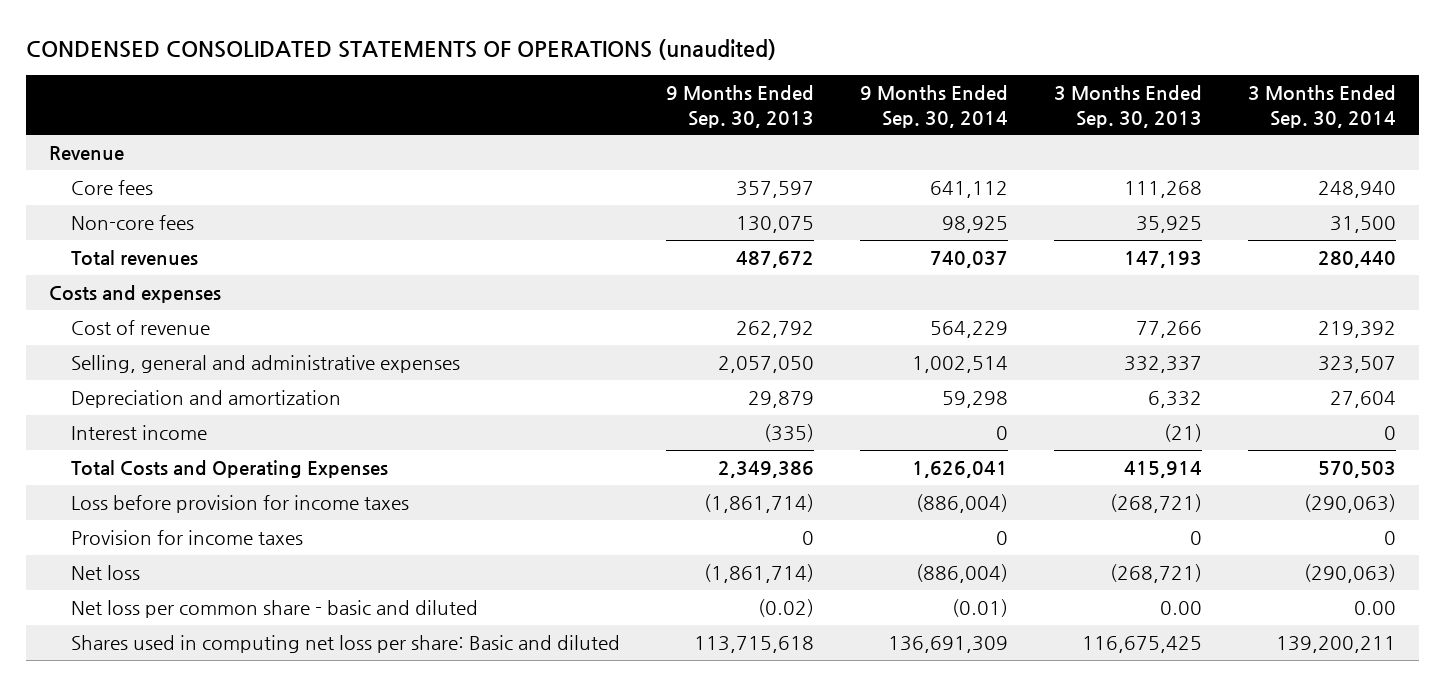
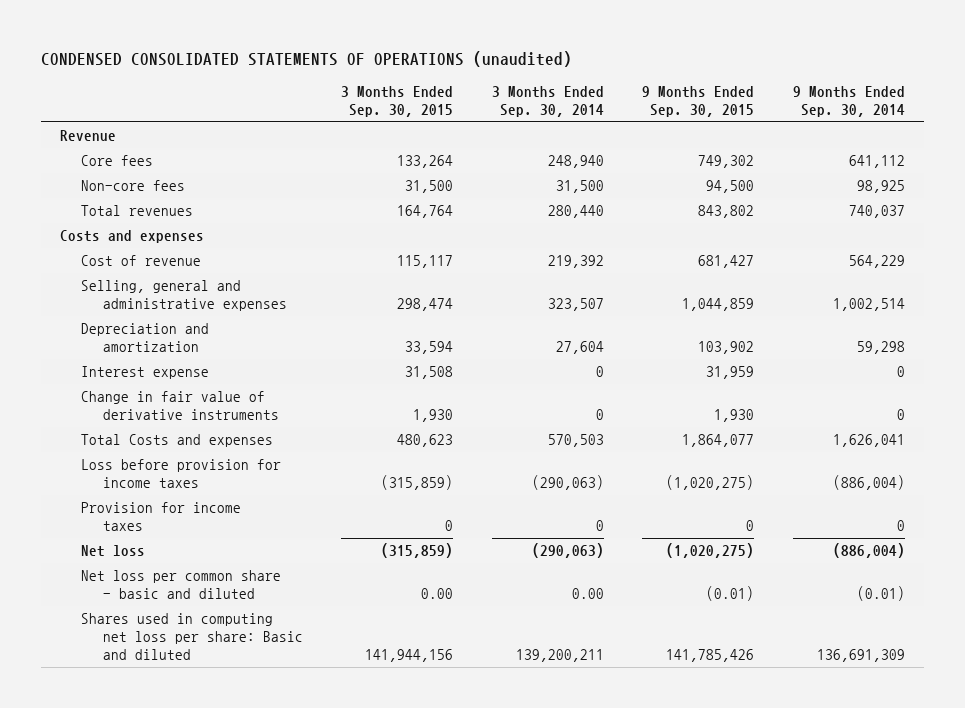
[666,84,815,128] 9 Months Ended Sep. 30, 2013 -> none
[1054,84,1203,128] 3 Months Ended Sep. 30, 2013 -> none
none -> [341,85,454,117] 3 Months Ended Sep. 30, 2015
none -> [642,85,755,117] 9 Months Ended Sep. 30, 2015
[71,425,208,441] Interest income -> none
none -> [81,366,210,380] Interest expense
none -> [81,391,279,421] Change in fair value of derivative instruments
[71,460,389,479] Total Costs and Operating Expenses -> [81,434,274,448] Total Costs and expenses

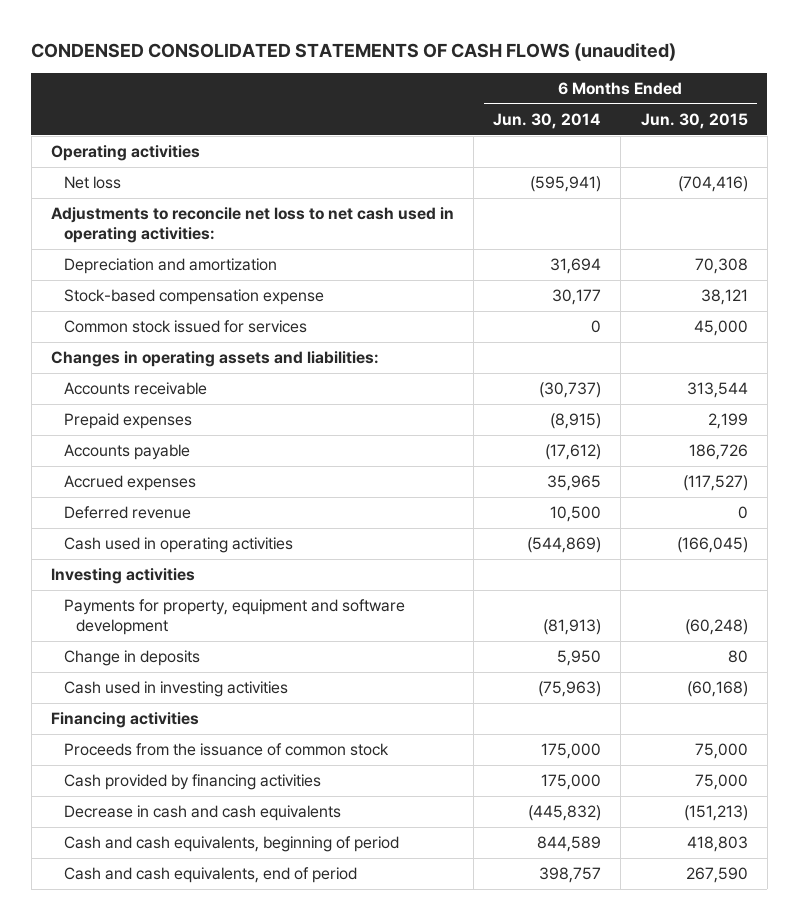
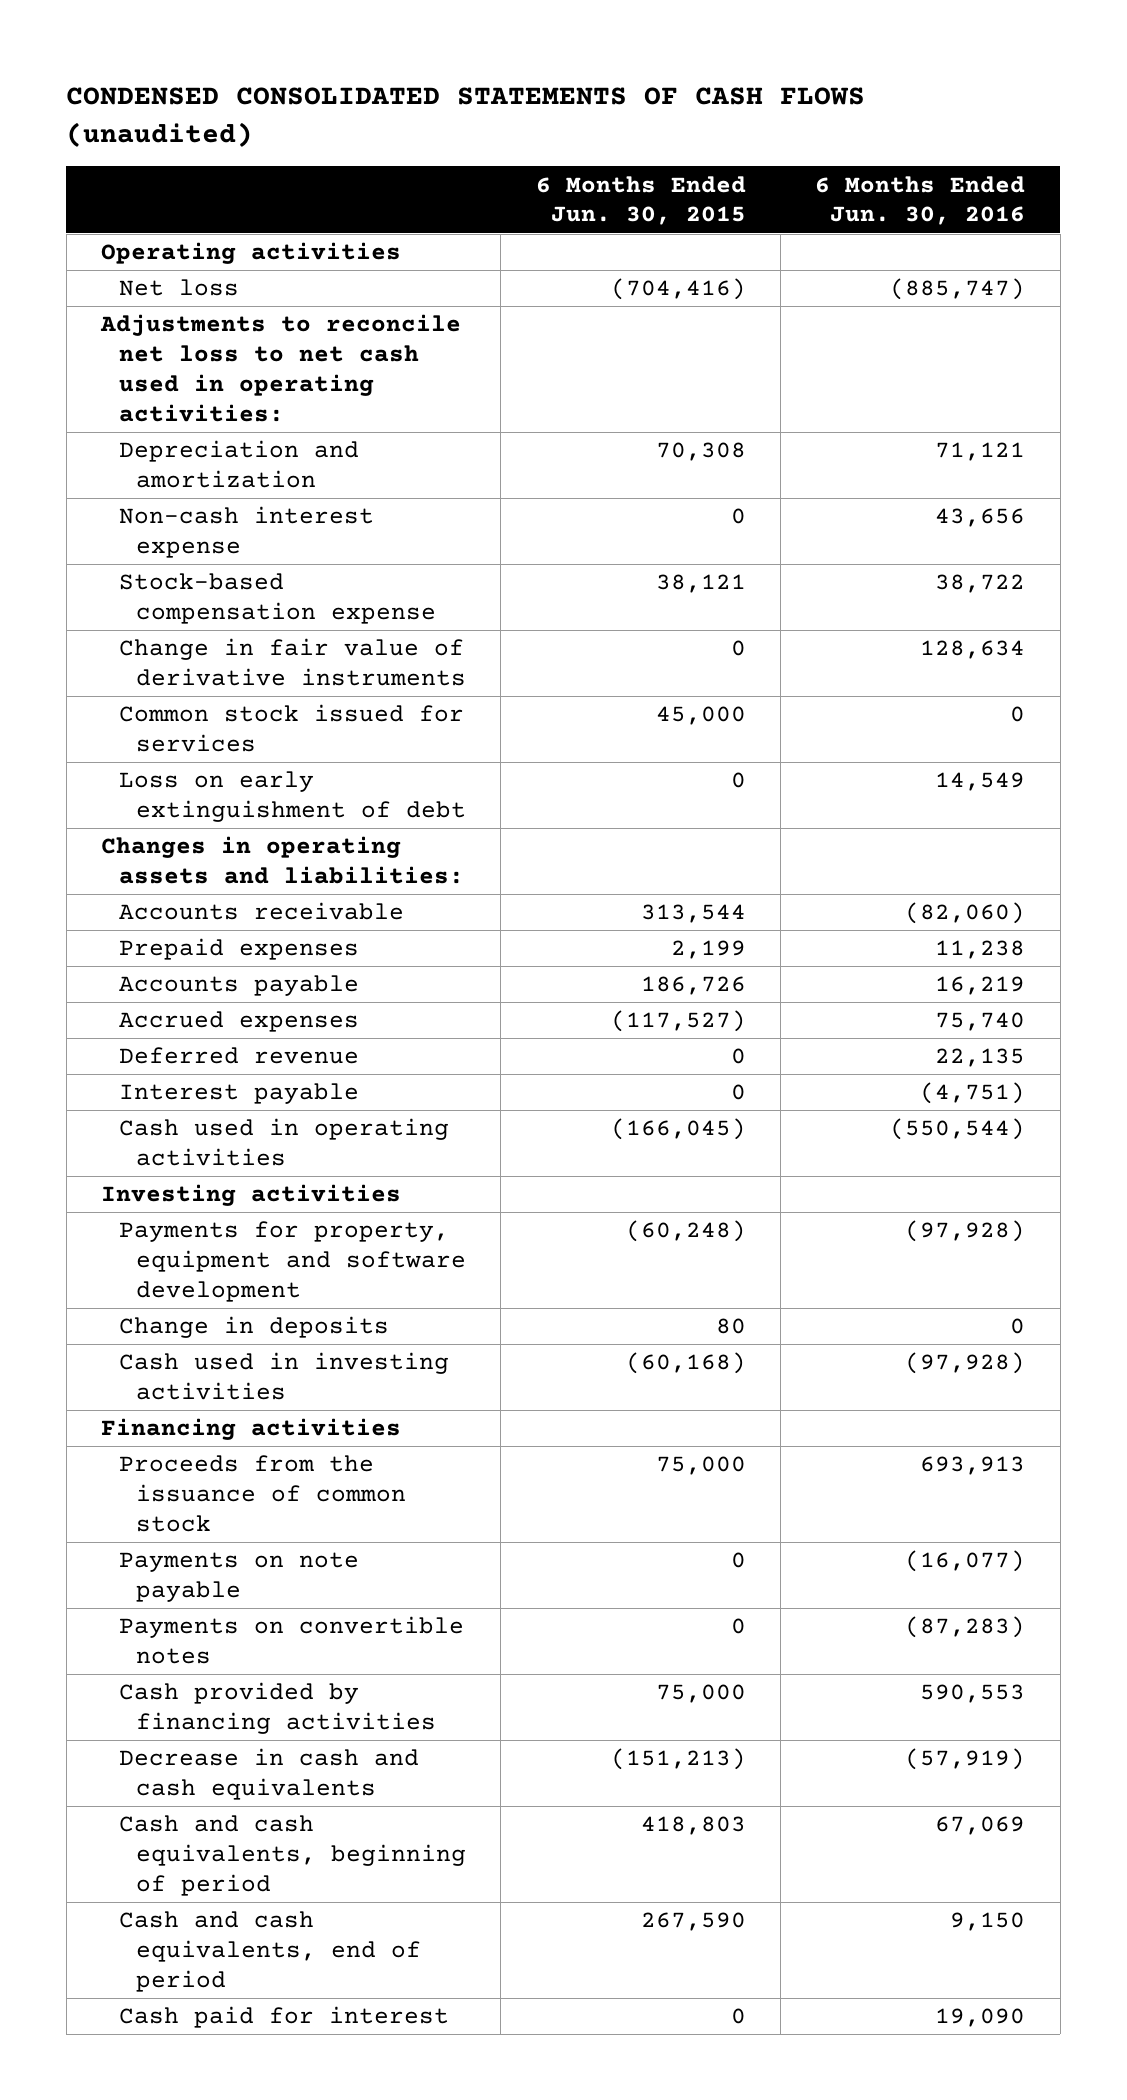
[493,112,602,129] Jun. 30, 2014 -> none
none -> [815,175,1026,226] 6 Months Ended Jun. 30, 2016
none -> [118,506,374,559] Non-cash interest expense
none -> [118,638,467,687] Change in fair value of derivative instruments
none -> [118,771,467,823] Loss on early extinguishment of debt
none -> [118,1083,359,1105] Interest payable
none -> [118,1552,359,1603] Payments on note payable
none -> [118,1616,464,1665] Payments on convertible notes
none -> [118,2006,449,2029] Cash paid for interest

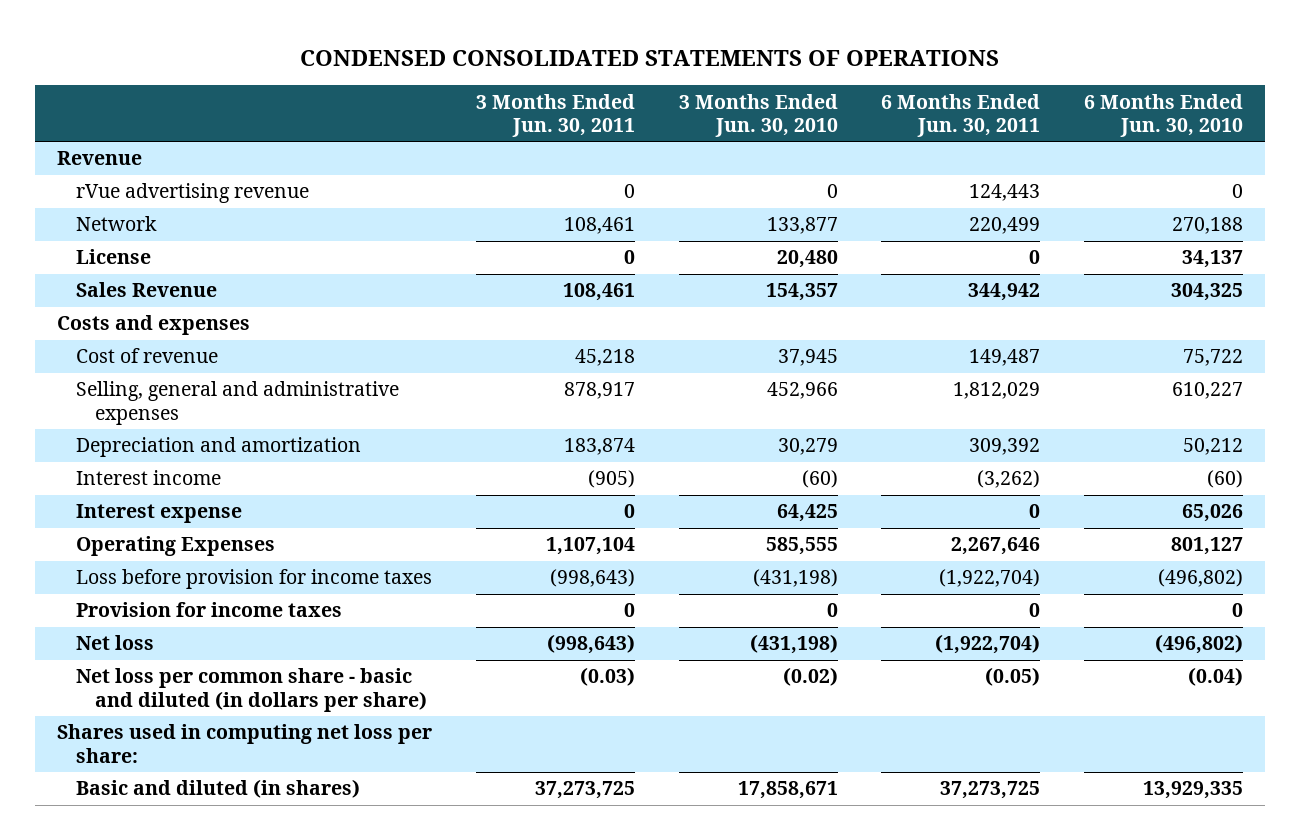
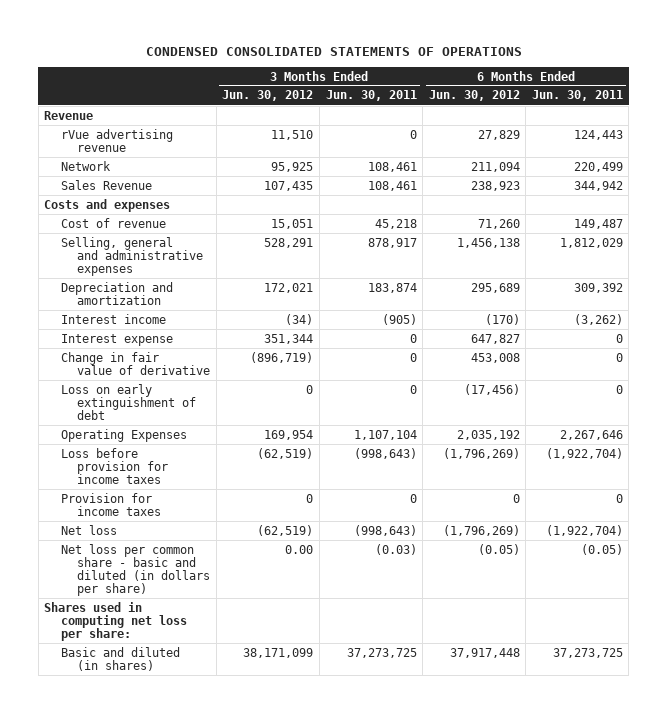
[678,93,838,137] 3 Months Ended Jun. 30, 2010 -> none
[1084,93,1244,137] 6 Months Ended Jun. 30, 2010 -> none
none -> [222,90,314,102] Jun. 30, 2012
none -> [428,90,520,102] Jun. 30, 2012
[76,249,152,265] License -> none
none -> [60,351,211,375] Change in fair value of derivative
none -> [60,383,197,420] Loss on early extinguishment of debt

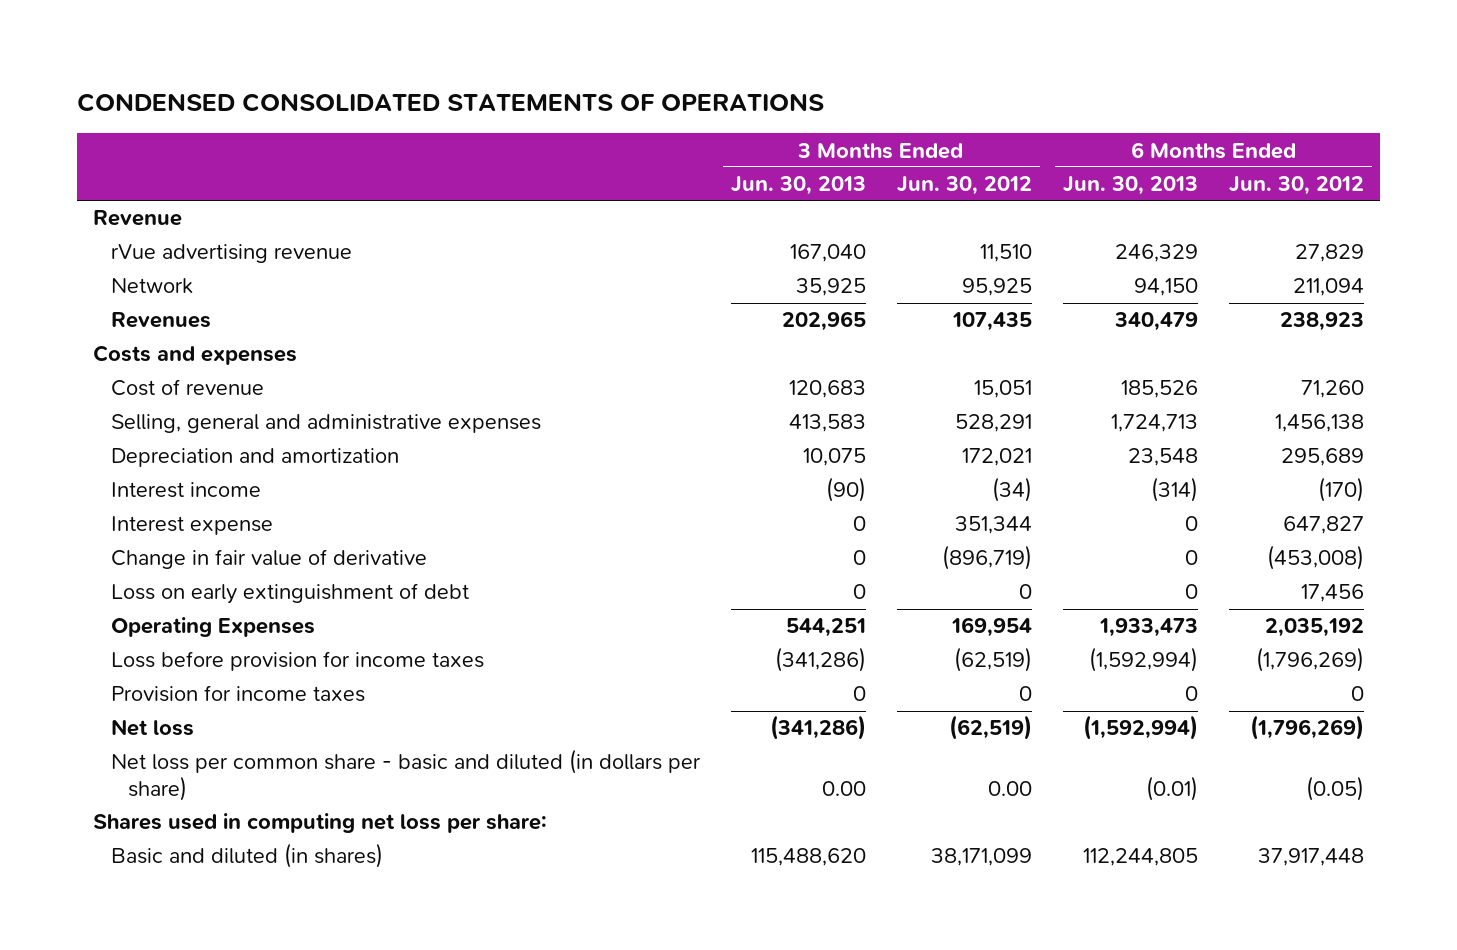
[325,90,417,102] Jun. 30, 2011 -> none
[531,90,623,102] Jun. 30, 2011 -> none
none -> [730,176,866,196] Jun. 30, 2013
none -> [1063,176,1199,196] Jun. 30, 2013
[60,179,152,190] Sales Revenue -> [110,312,211,329] Revenues
[470,352,520,363] 453,008 -> [1267,545,1365,571] (453,008)
[463,383,520,395] (17,456) -> [1301,584,1365,603] 17,456

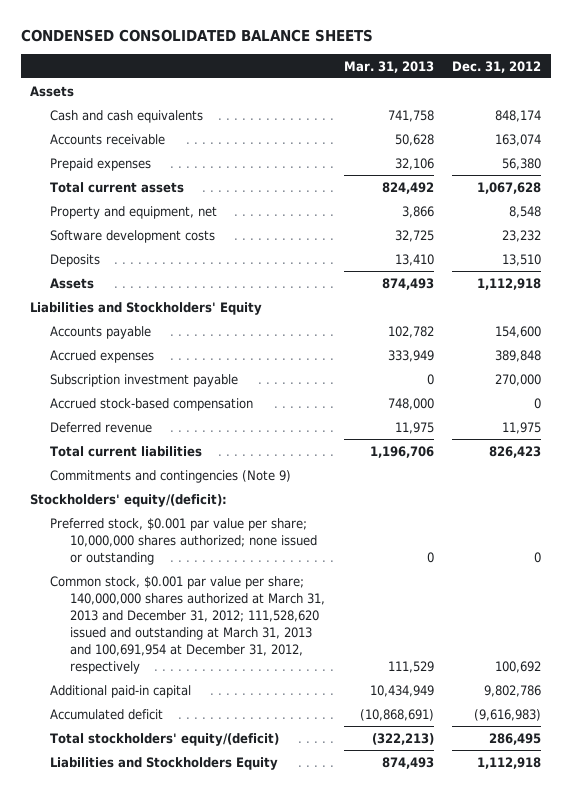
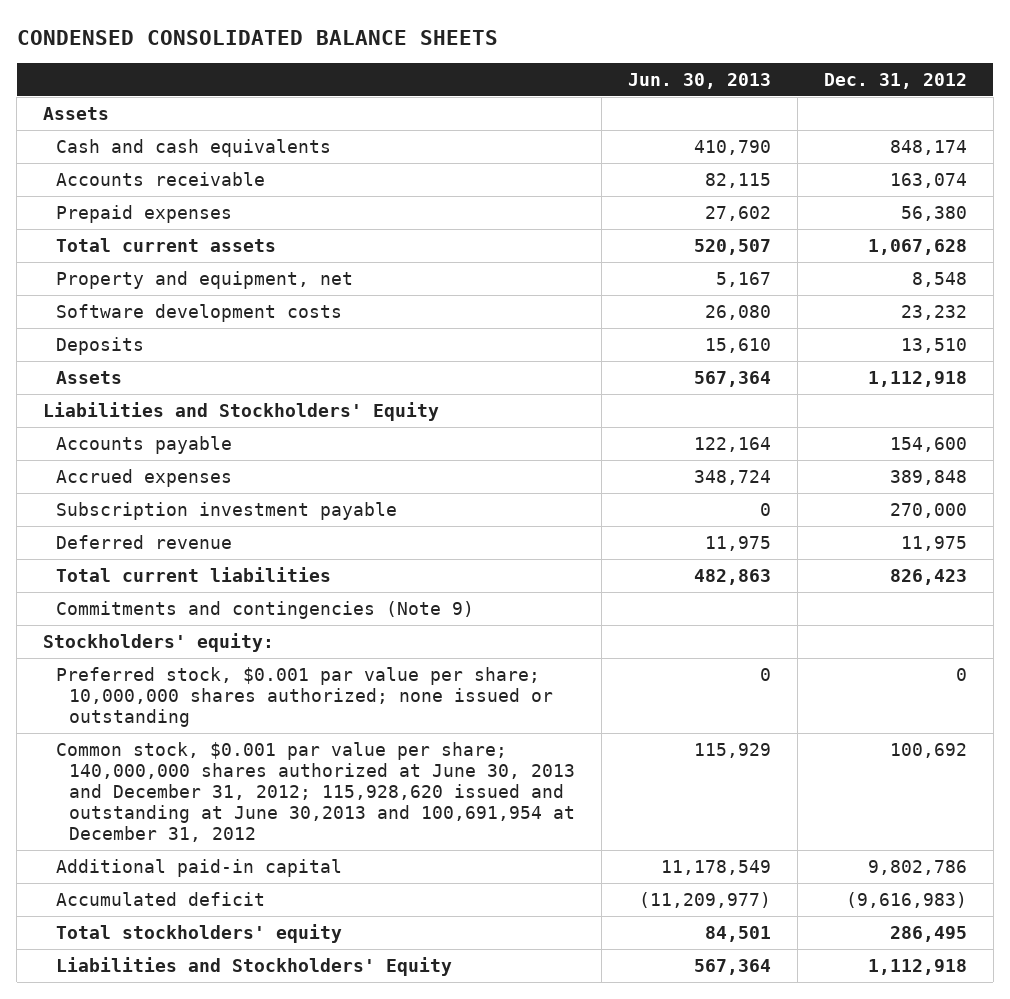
[343,60,434,73] Mar. 31, 2013 -> none
none -> [627,72,771,89] Jun. 30, 2013
[50,397,254,411] Accrued stock-based compensation -> none
[30,493,228,507] Stockholders' equity/(deficit): -> [43,633,275,653] Stockholders' equity:
[50,575,326,674] Common stock, $0.001 par value per share; 140,000,000 shares authorized at March 31, 2013 and December 31, 2012; 111,528,620 issued and outstanding at March 31, 2013 and 100,691,954 at December 31, 2012, respectively -> [55,742,575,843] Common stock, $0.001 par value per share; 140,000,000 shares authorized at June 30, 2013 and December 31, 2012; 115,928,620 issued and outstanding at June 30,2013 and 100,691,954 at December 31, 2012
[50,732,280,746] Total stockholders' equity/(deficit) -> [55,924,342,944] Total stockholders' equity
[50,756,279,770] Liabilities and Stockholders Equity -> [55,957,452,977] Liabilities and Stockholders' Equity

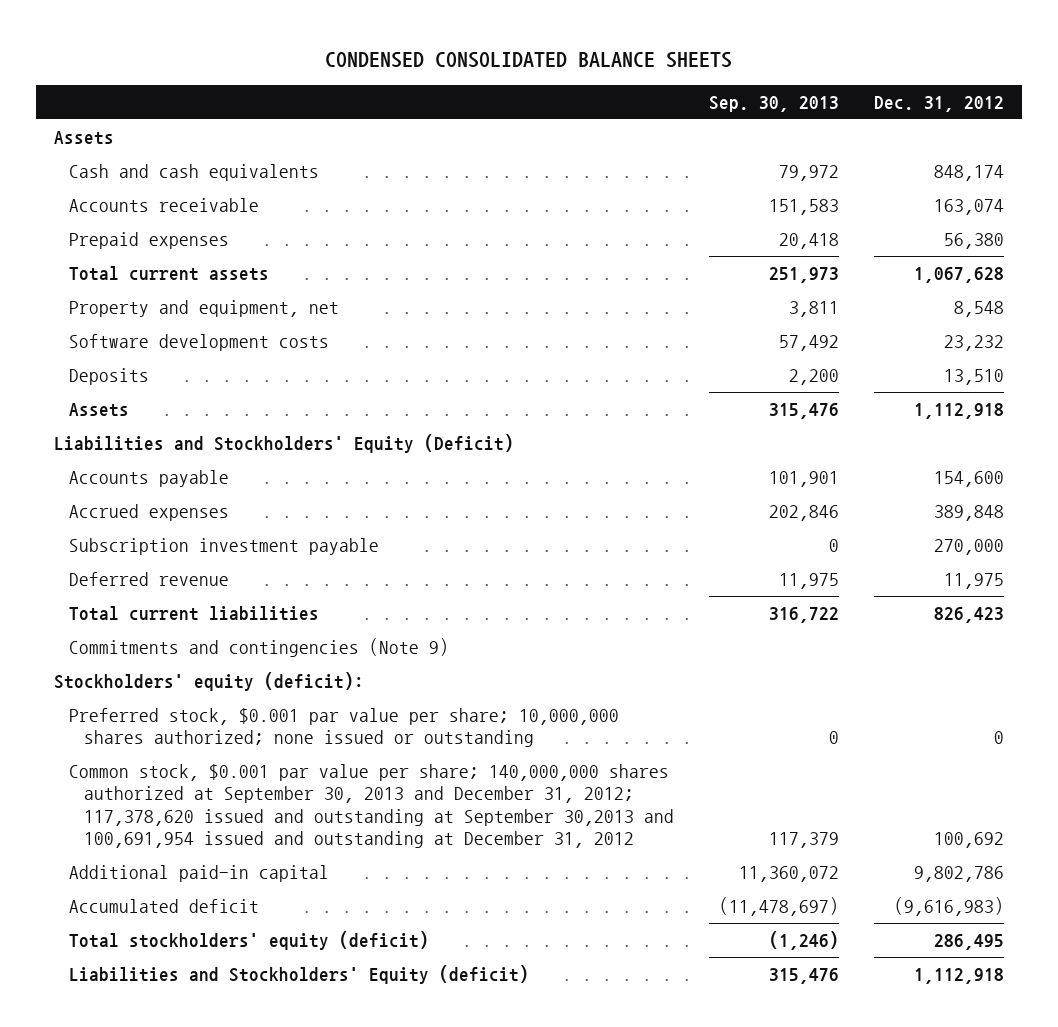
[627,72,771,89] Jun. 30, 2013 -> none
none -> [709,95,840,112] Sep. 30, 2013
[43,402,440,422] Liabilities and Stockholders' Equity -> [53,433,514,453] Liabilities and Stockholders' Equity (Deficit)
[43,633,275,653] Stockholders' equity: -> [53,671,364,691] Stockholders' equity (deficit):
[55,742,575,843] Common stock, $0.001 par value per share; 140,000,000 shares authorized at June 30, 2013 and December 31, 2012; 115,928,620 issued and outstanding at June 30,2013 and 100,691,954 at December 31, 2012 -> [68,763,675,849] Common stock, $0.001 par value per share; 140,000,000 shares authorized at September 30, 2013 and December 31, 2012; 117,378,620 issued and outstanding at September 30,2013 and 100,691,954 issued and outstanding at December 31, 2012
[55,924,342,944] Total stockholders' equity -> [68,930,429,950] Total stockholders' equity (deficit)
[55,957,452,977] Liabilities and Stockholders' Equity -> [68,964,529,984] Liabilities and Stockholders' Equity (deficit)

